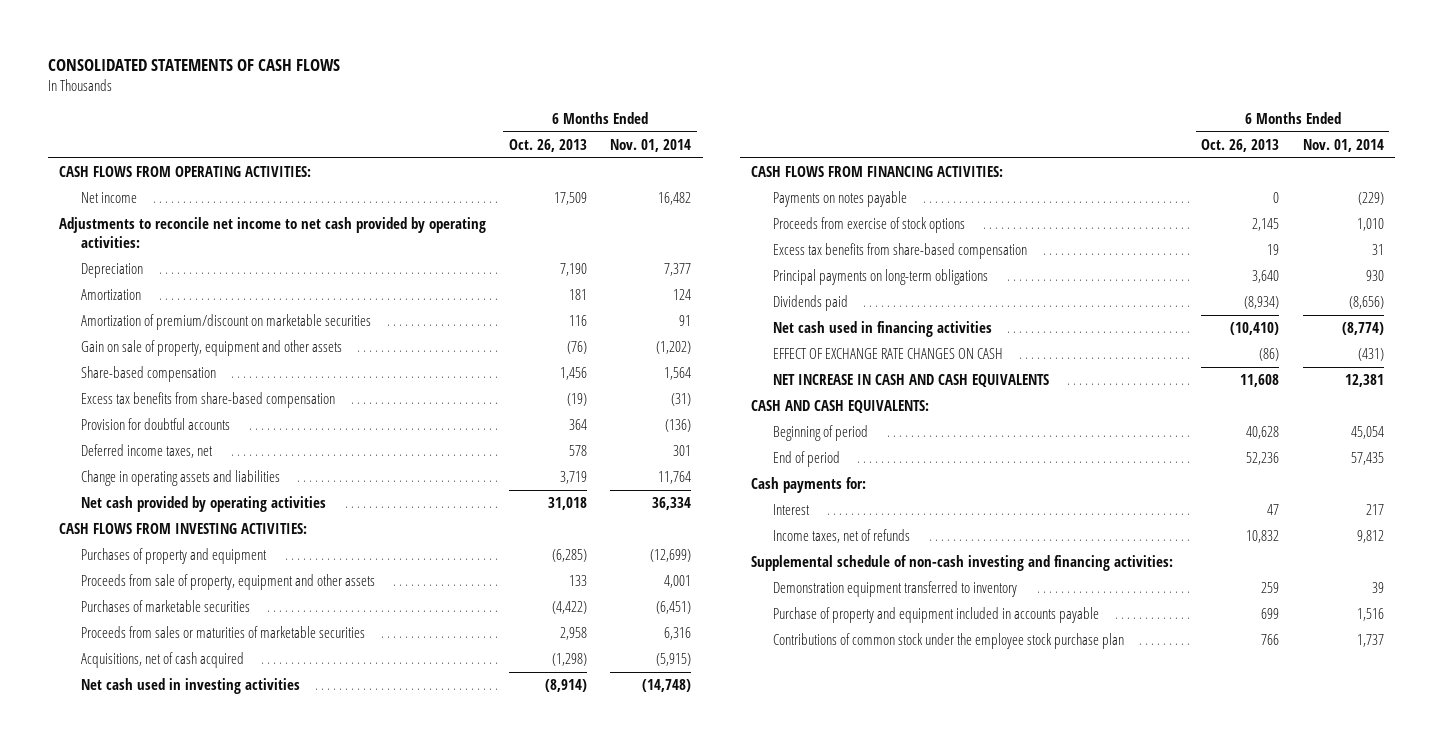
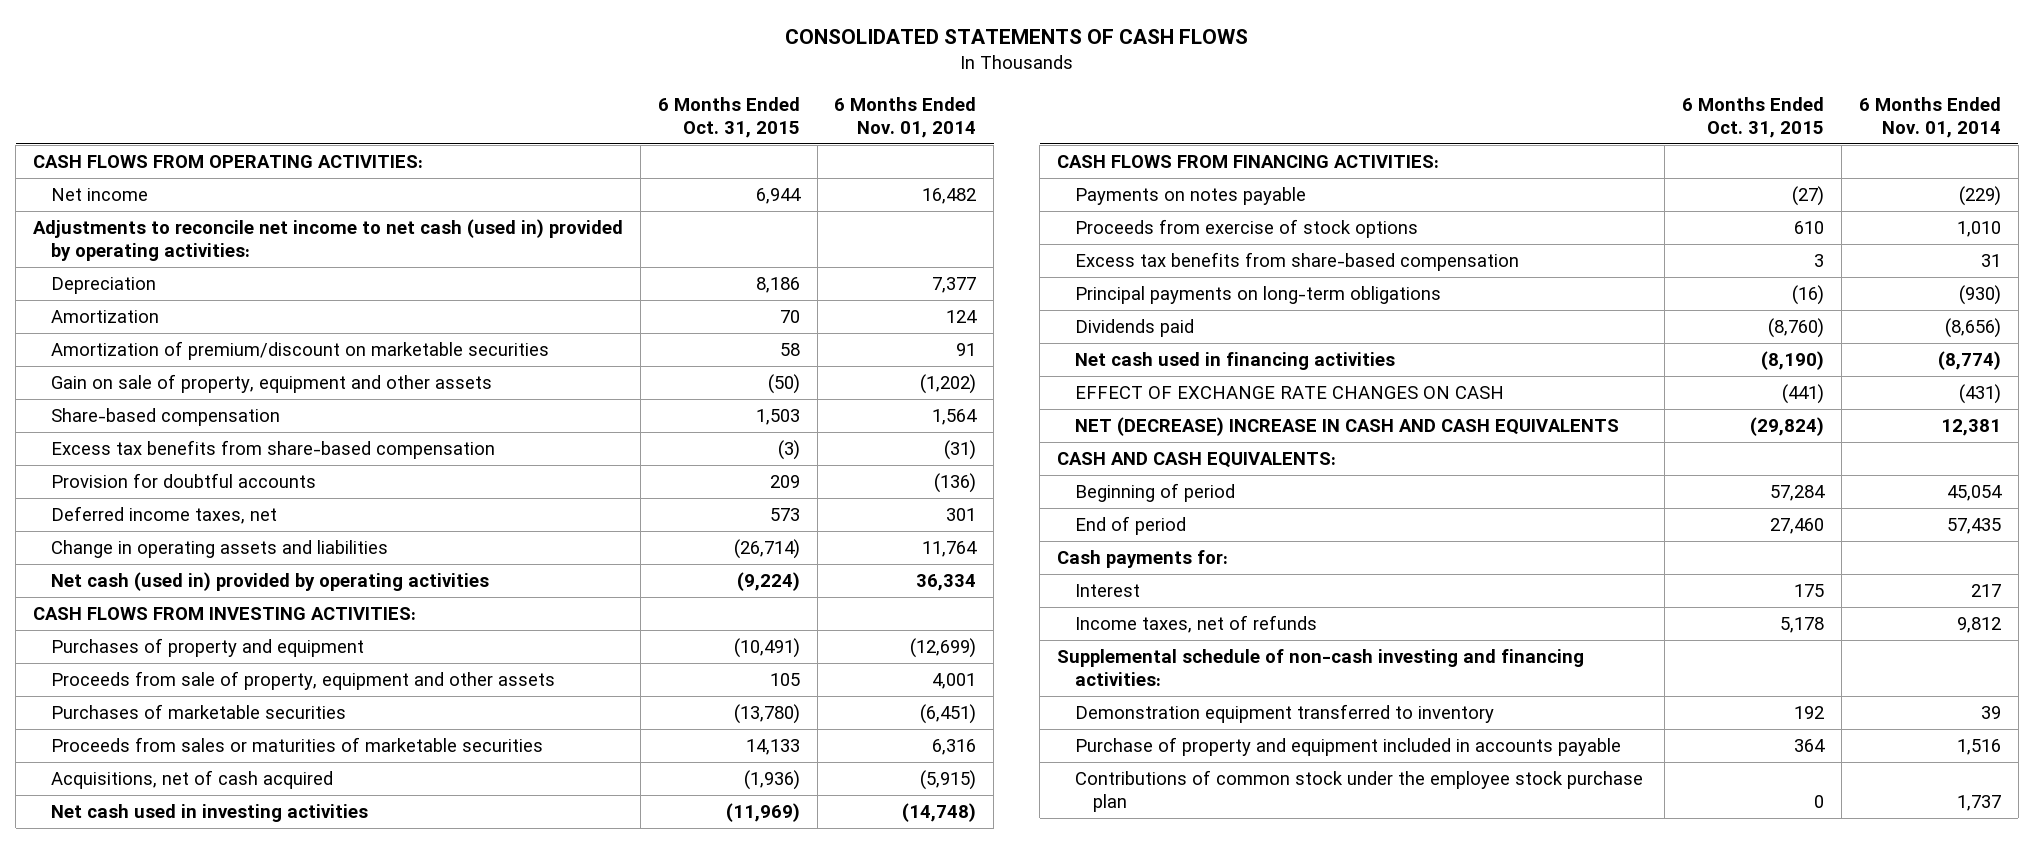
[509,139,588,153] Oct. 26, 2013 -> none
none -> [657,96,800,138] 6 Months Ended Oct. 31, 2015
[59,217,487,249] Adjustments to reconcile net income to net cash provided by operating activities: -> [32,219,623,262] Adjustments to reconcile net income to net cash (used in) provided by operating activities:
[80,496,326,513] Net cash provided by operating activities -> [50,572,489,592] Net cash (used in) provided by operating activities
[1365,270,1384,282] 930 -> [1958,285,2001,306] (930)
[772,374,1049,388] NET INCREASE IN CASH AND CASH EQUIVALENTS -> [1075,417,1620,437] NET (DECREASE) INCREASE IN CASH AND CASH EQUIVALENTS

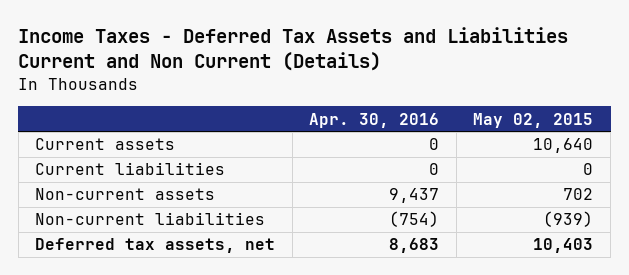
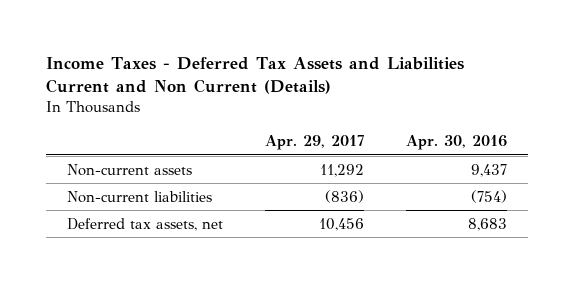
[473,112,594,128] May 02, 2015 -> none
none -> [264,135,364,151] Apr. 29, 2017
[35,138,176,151] Current assets -> none
[35,162,226,176] Current liabilities -> none

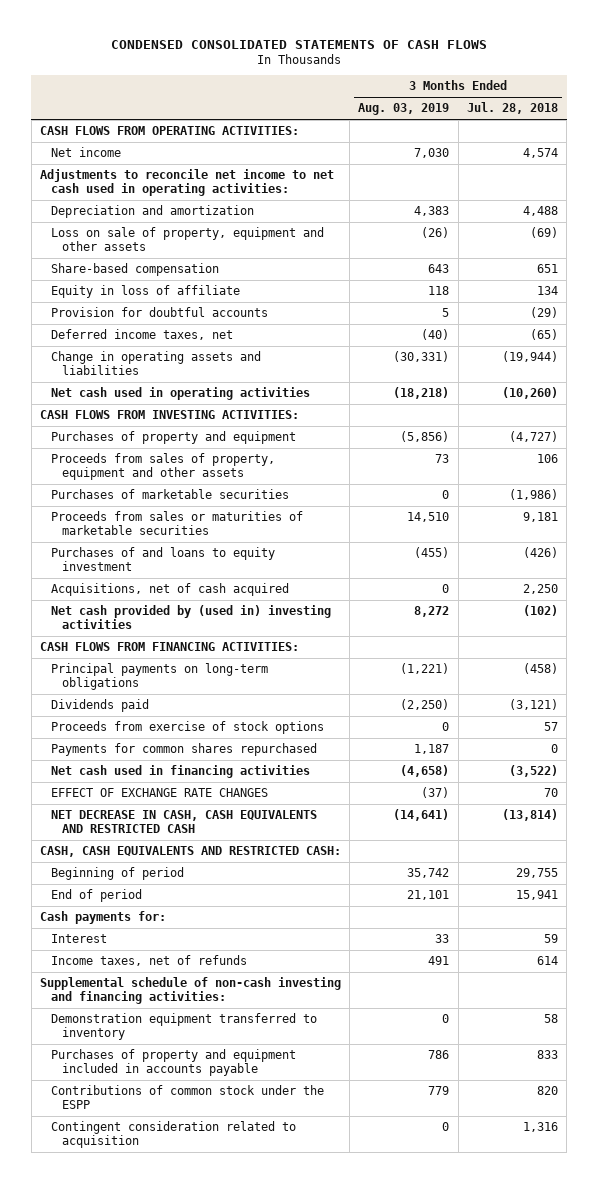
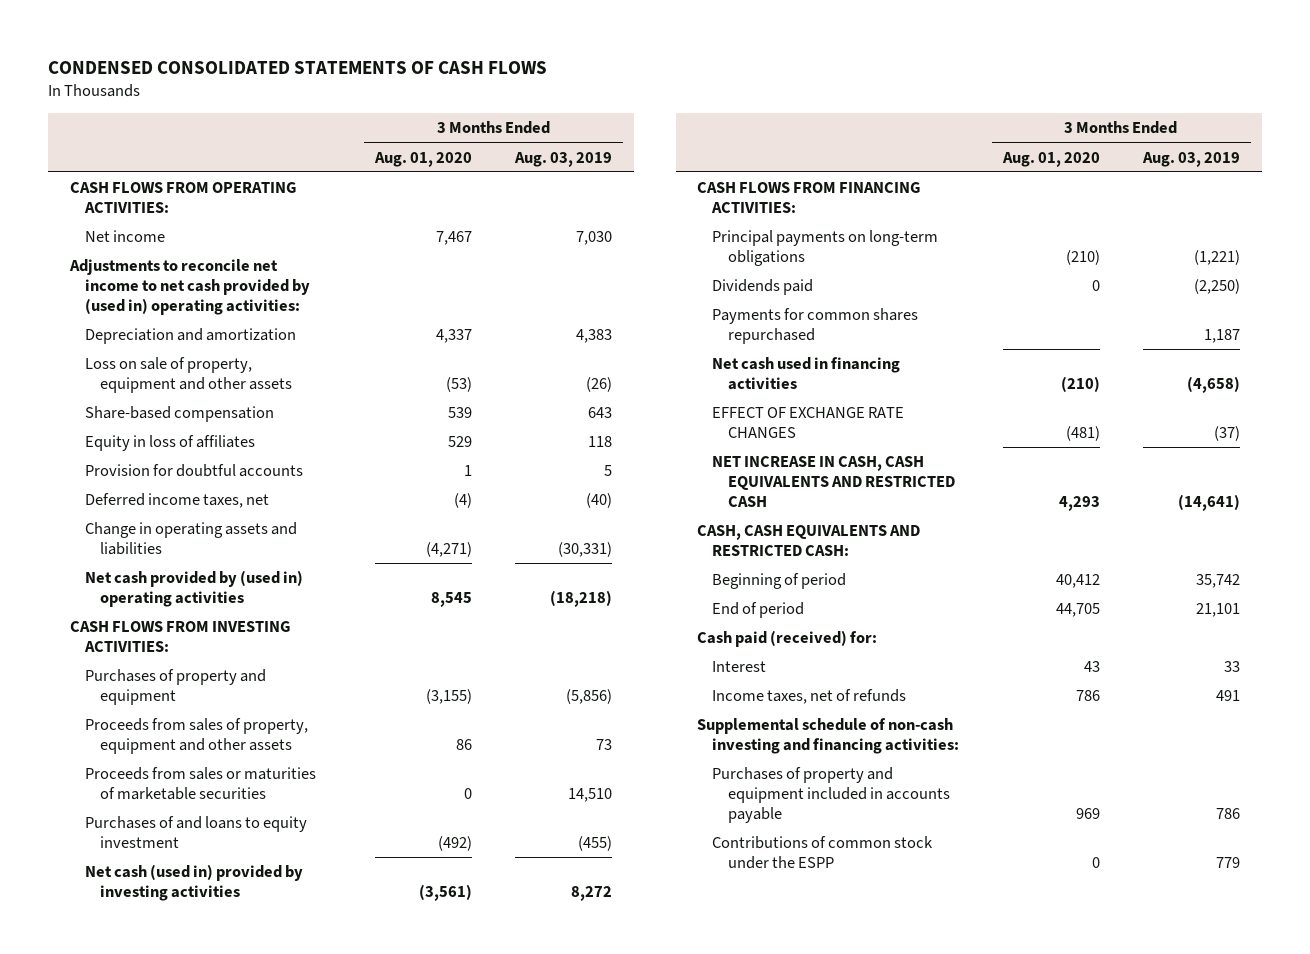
[466,102,558,115] Jul. 28, 2018 -> none
none -> [373,151,472,167] Aug. 01, 2020
[39,169,334,197] Adjustments to reconcile net income to net cash used in operating activities: -> [68,259,310,315] Adjustments to reconcile net income to net cash provided by (used in) operating activities:
[50,285,240,299] Equity in loss of affiliate -> [84,435,255,452] Equity in loss of affiliates
[50,387,310,401] Net cash used in operating activities -> [84,570,303,607] Net cash provided by (used in) operating activities
[50,489,289,500] Purchases of marketable securities -> none
[50,583,289,597] Acquisitions, net of cash acquired -> none
[50,605,331,630] Net cash provided by (used in) investing activities -> [84,864,303,901] Net cash (used in) provided by investing activities
[50,721,324,735] Proceeds from exercise of stock options -> none
[50,810,317,834] NET DECREASE IN CASH, CASH EQUIVALENTS AND RESTRICTED CASH -> [712,456,955,507] NET INCREASE IN CASH, CASH EQUIVALENTS AND RESTRICTED CASH
[39,911,166,925] Cash payments for: -> [697,630,878,648] Cash paid (received) for:
[50,1013,317,1041] Demonstration equipment transferred to inventory -> none
[50,1121,296,1149] Contingent consideration related to acquisition -> none

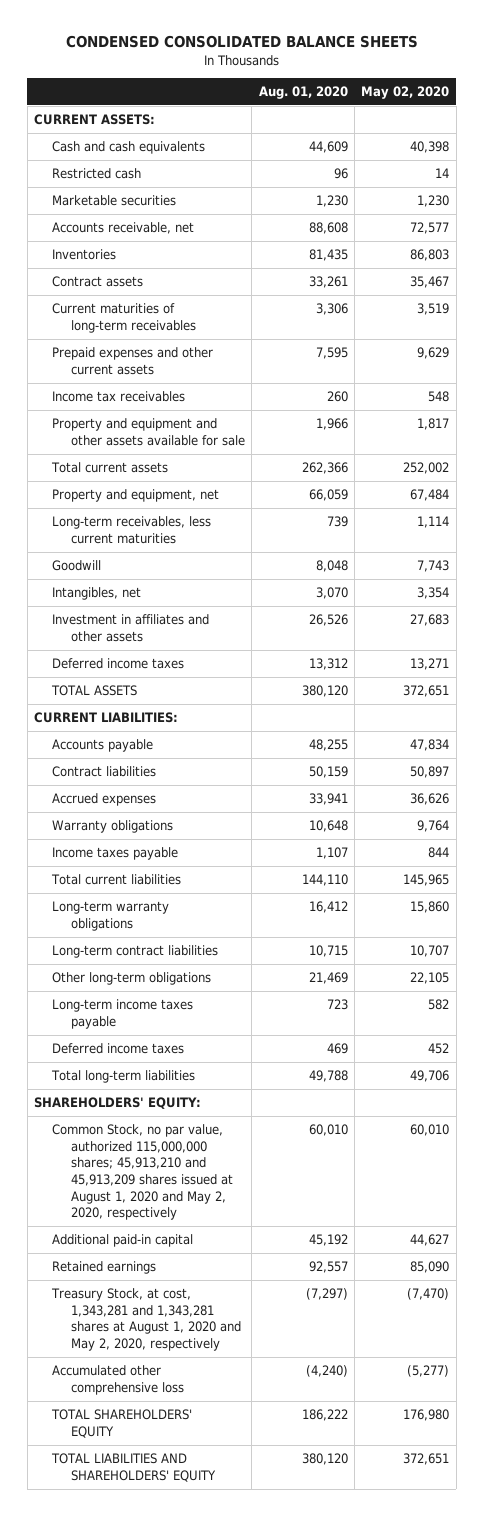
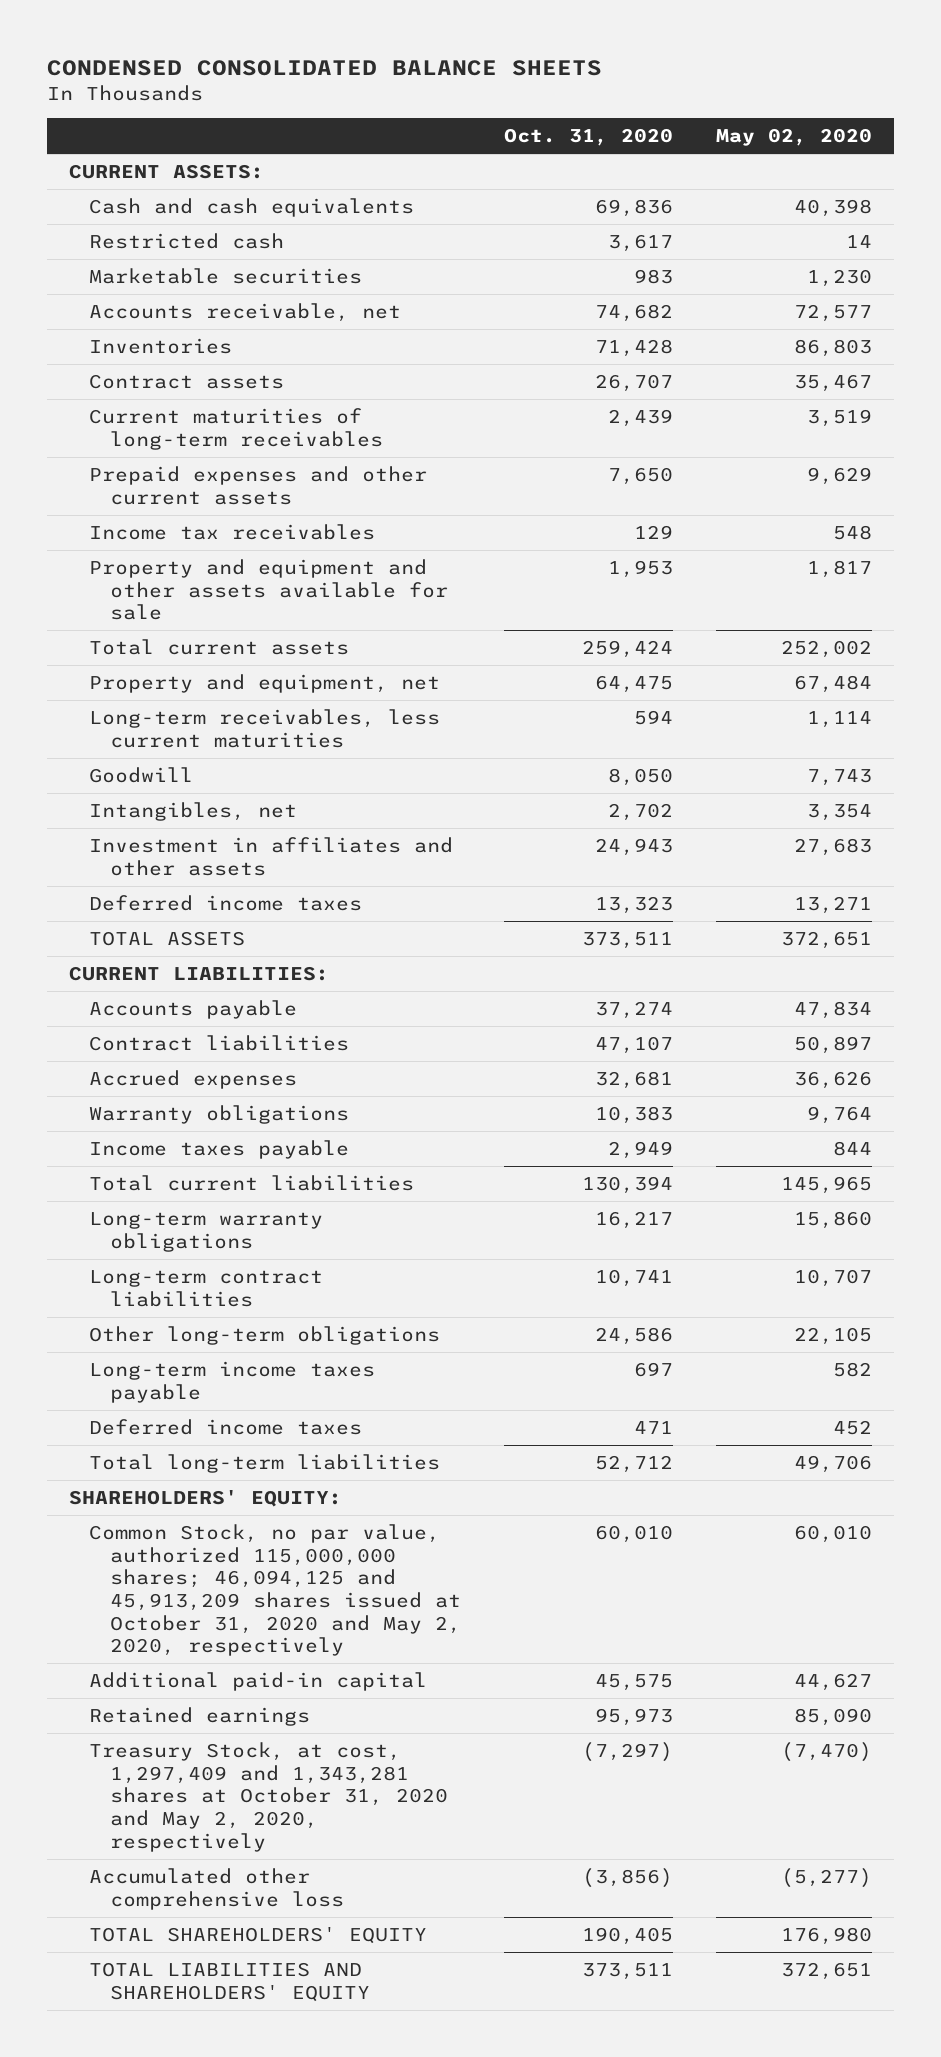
[258,85,348,99] Aug. 01, 2020 -> none
none -> [503,128,673,147] Oct. 31, 2020
[52,1124,233,1221] Common Stock, no par value, authorized 115,000,000 shares; 45,913,210 and 45,913,209 shares issued at August 1, 2020 and May 2, 2020, respectively -> [89,1523,461,1657] Common Stock, no par value, authorized 115,000,000 shares; 46,094,125 and 45,913,209 shares issued at October 31, 2020 and May 2, 2020, respectively
[51,1288,241,1352] Treasury Stock, at cost, 1,343,281 and 1,343,281 shares at August 1, 2020 and May 2, 2020, respectively -> [89,1741,448,1852] Treasury Stock, at cost, 1,297,409 and 1,343,281 shares at October 31, 2020 and May 2, 2020, respectively

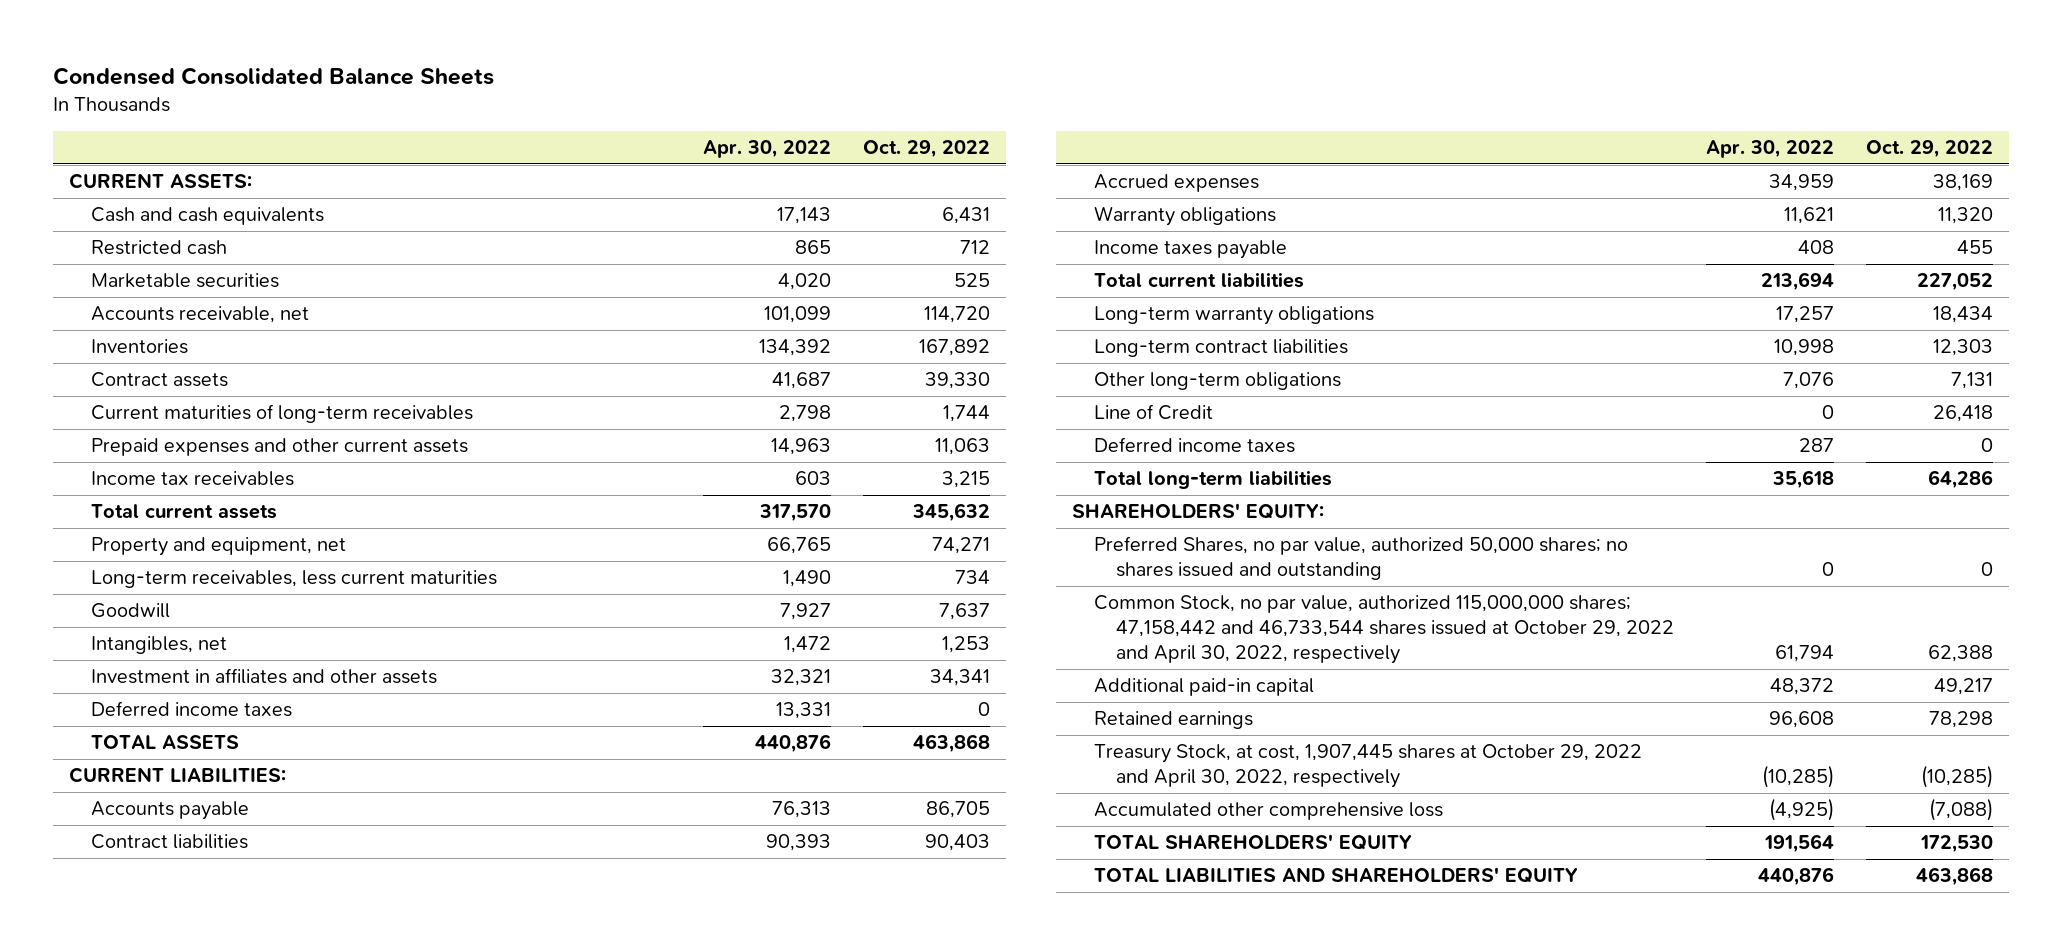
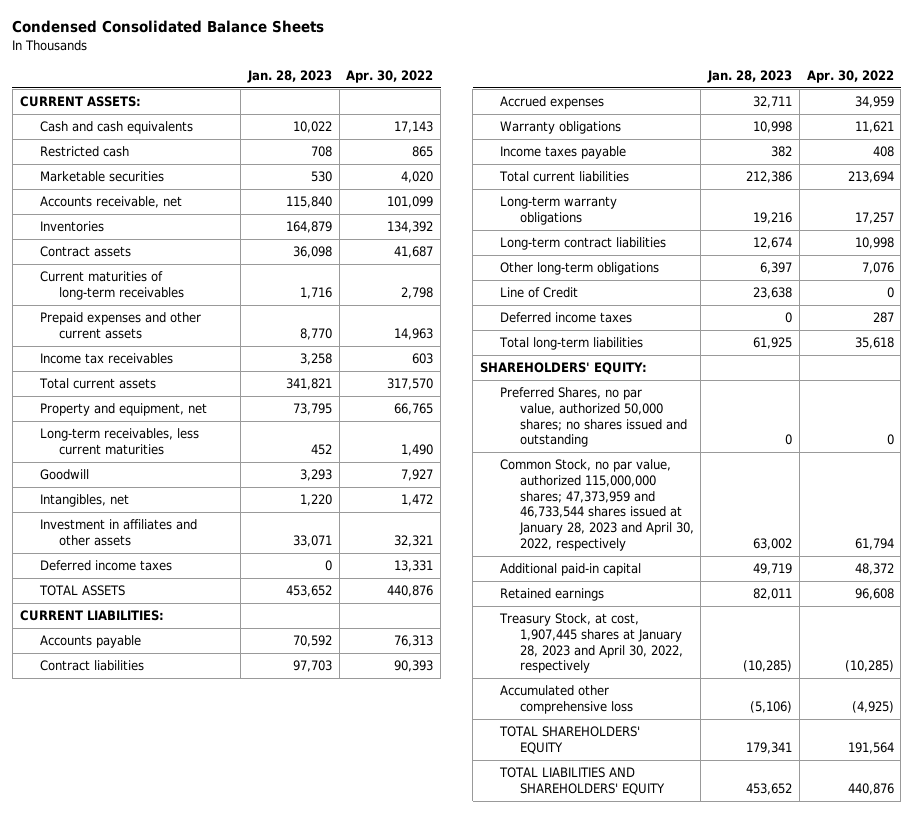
[863,139,991,158] Oct. 29, 2022 -> none
none -> [246,69,332,83] Jan. 28, 2023
[1094,595,1675,665] Common Stock, no par value, authorized 115,000,000 shares; 47,158,442 and 46,733,544 shares issued at October 29, 2022 and April 30, 2022, respectively -> [499,459,694,551] Common Stock, no par value, authorized 115,000,000 shares; 47,373,959 and 46,733,544 shares issued at January 28, 2023 and April 30, 2022, respectively
[1094,744,1643,789] Treasury Stock, at cost, 1,907,445 shares at October 29, 2022 and April 30, 2022, respectively -> [498,613,683,674] Treasury Stock, at cost, 1,907,445 shares at January 28, 2023 and April 30, 2022, respectively

